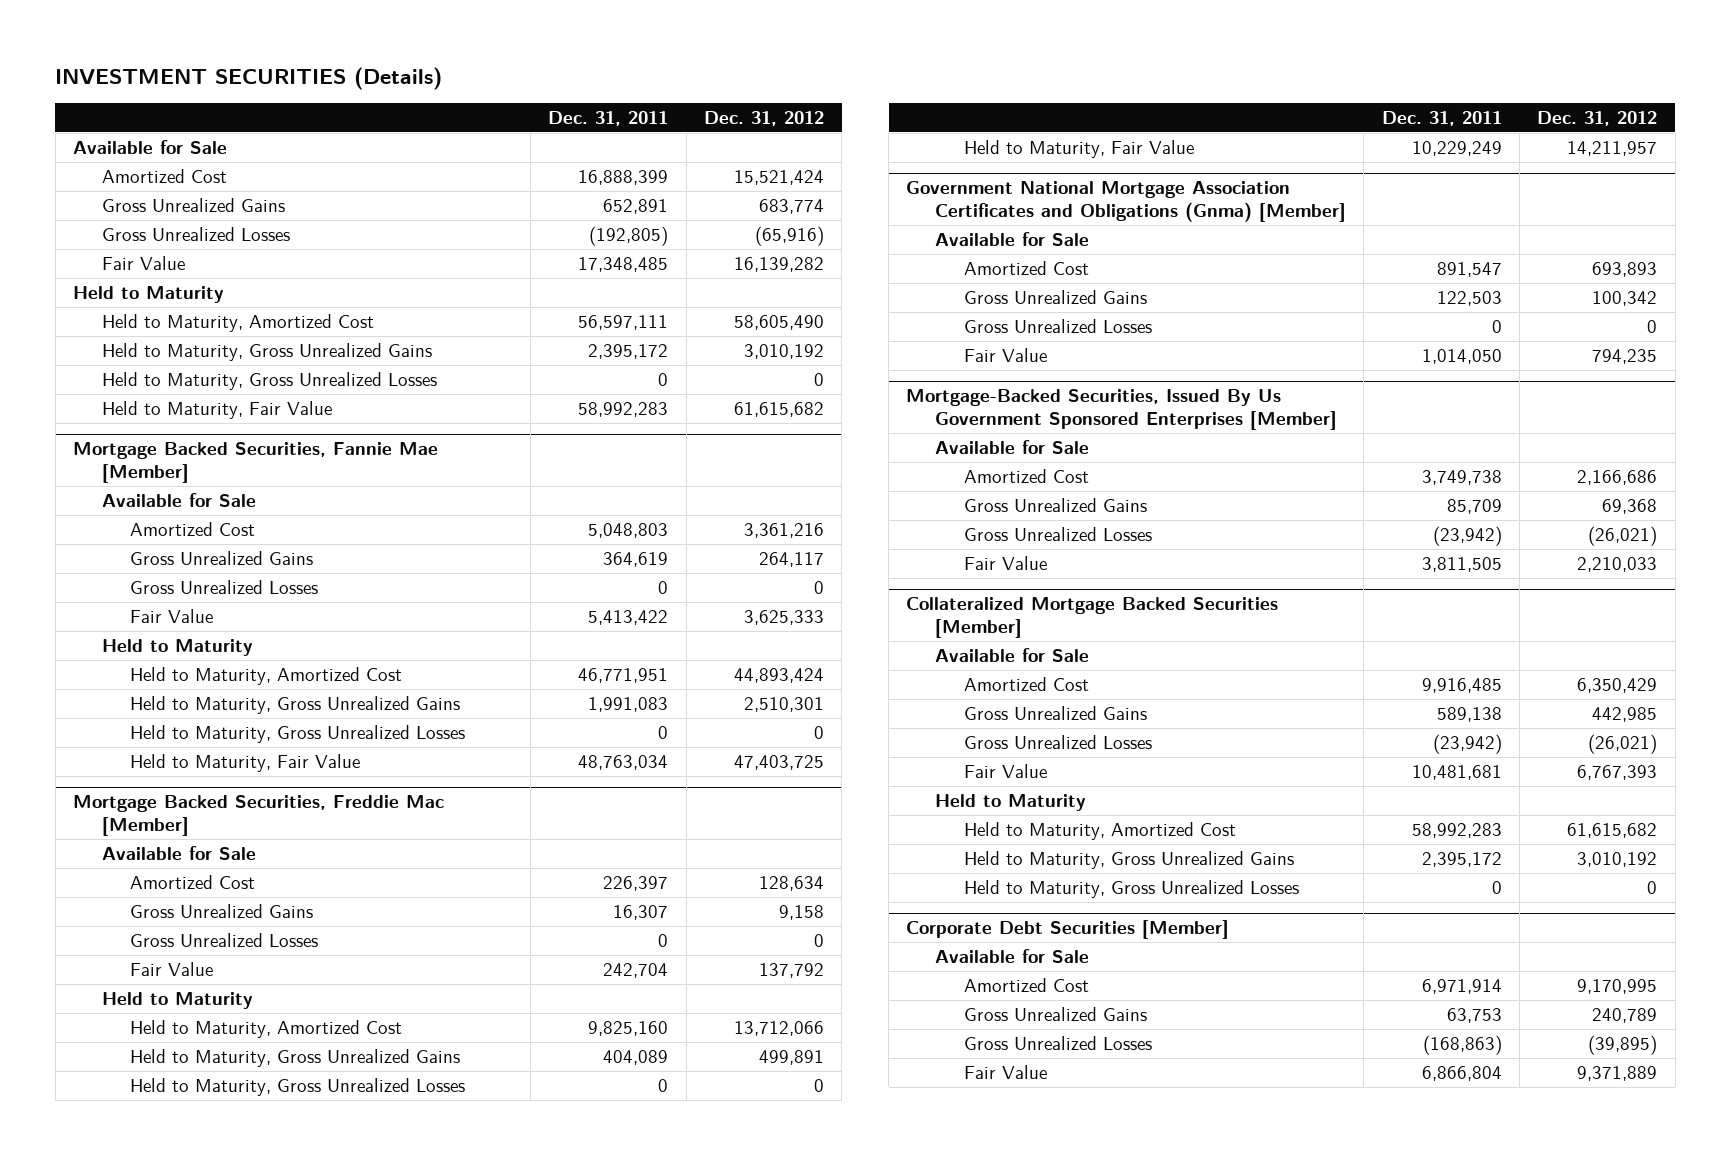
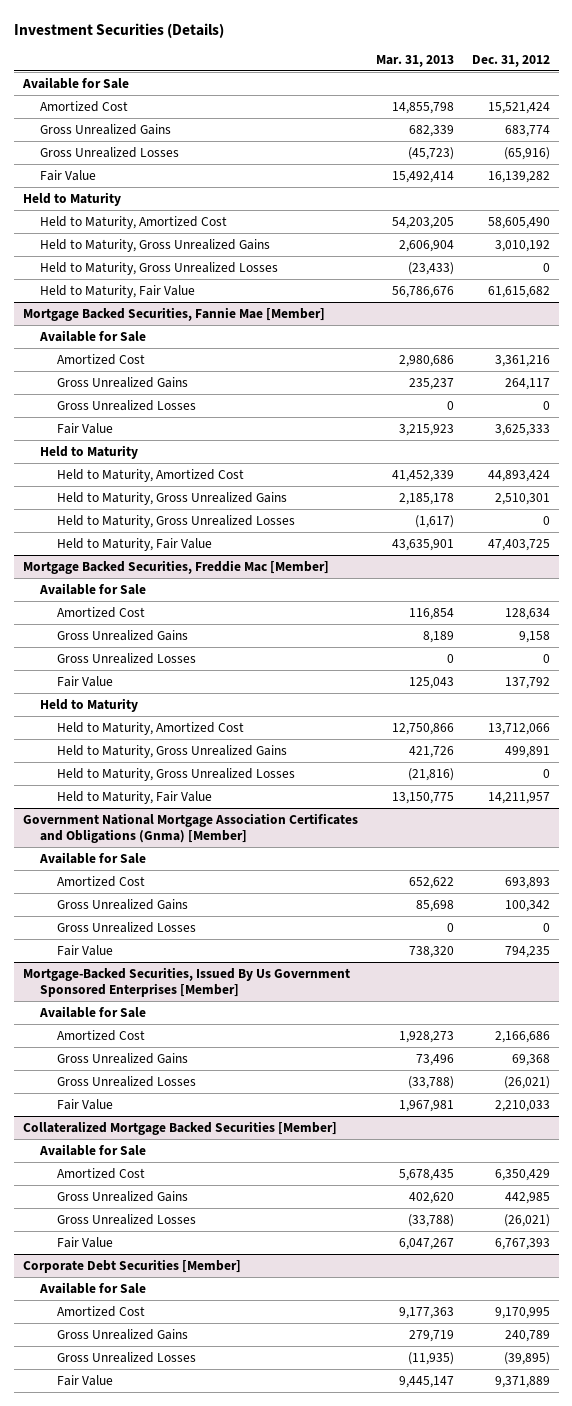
[55,67,443,91] INVESTMENT SECURITIES (Details) -> [13,22,224,38] Investment Securities (Details)
[548,110,669,126] Dec. 31, 2011 -> none
none -> [375,55,454,68] Mar. 31, 2013
[935,793,1087,811] Held to Maturity -> none
[963,821,1236,840] Held to Maturity, Amortized Cost -> none
[963,850,1294,869] Held to Maturity, Gross Unrealized Gains -> none
[963,879,1299,898] Held to Maturity, Gross Unrealized Losses -> none

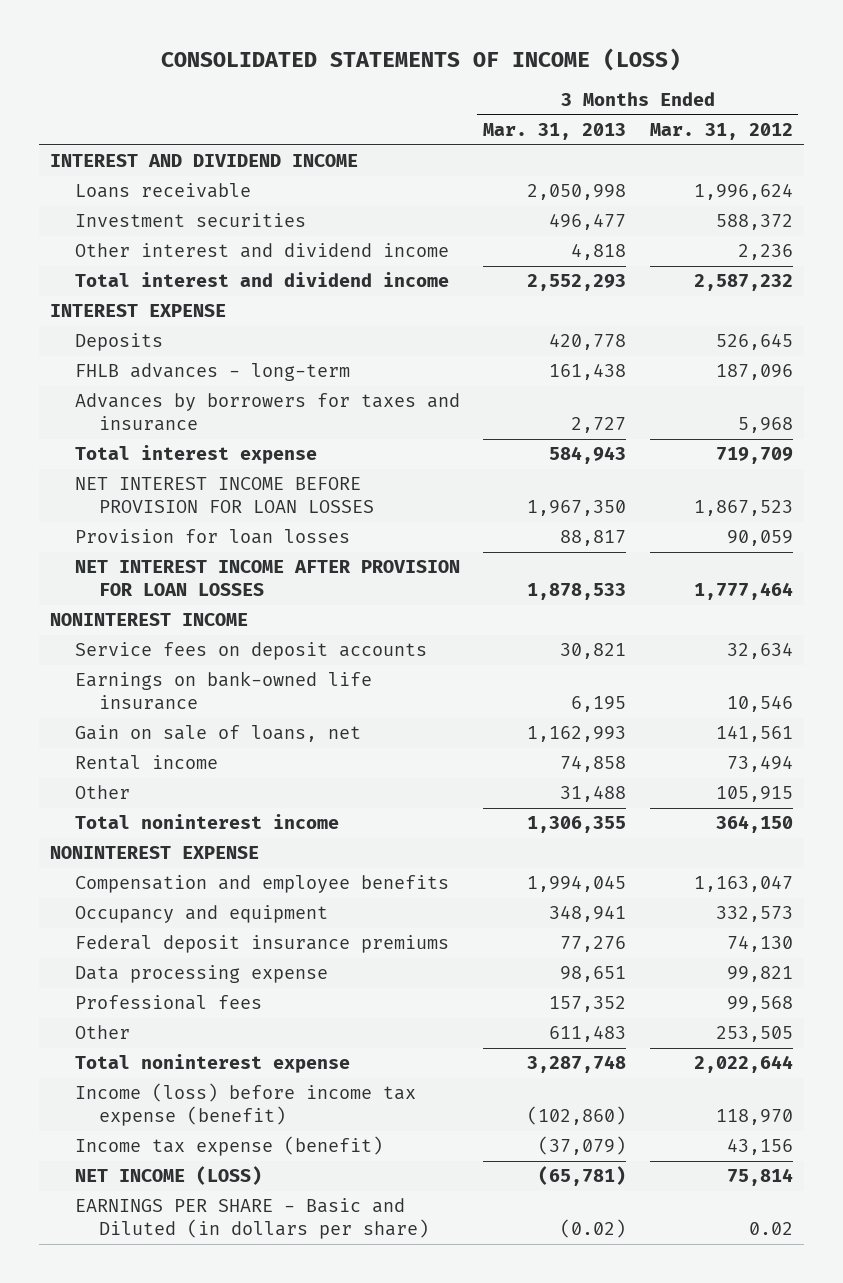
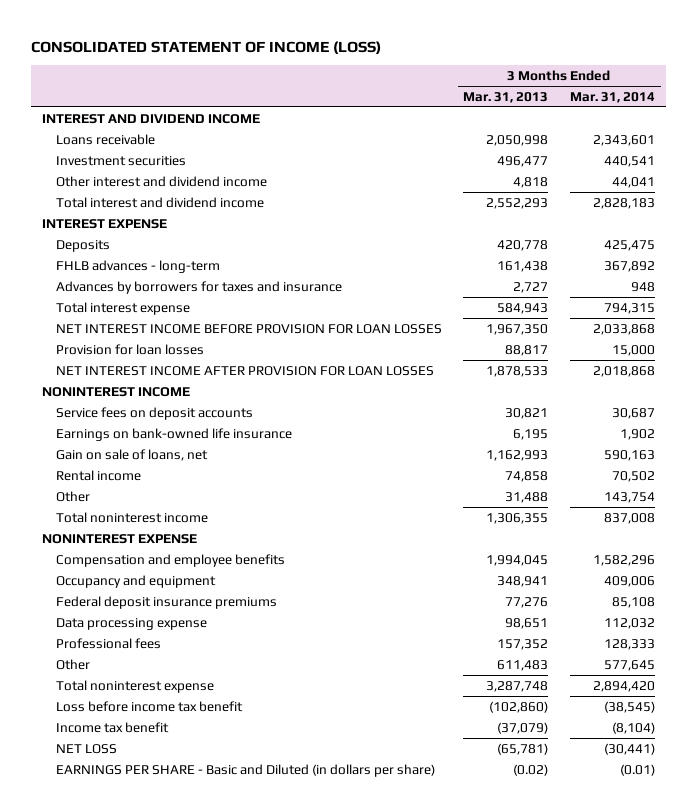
[161,47,682,71] CONSOLIDATED STATEMENTS OF INCOME (LOSS) -> [30,40,381,54] CONSOLIDATED STATEMENT OF INCOME (LOSS)
[649,123,793,141] Mar. 31, 2012 -> none
none -> [570,91,656,103] Mar. 31, 2014
[74,1083,416,1127] Income (loss) before income tax expense (benefit) -> [55,700,243,712] Loss before income tax benefit
[74,1136,383,1157] Income tax expense (benefit) -> [55,721,169,733] Income tax benefit
[74,1166,262,1186] NET INCOME (LOSS) -> [55,743,117,754] NET LOSS

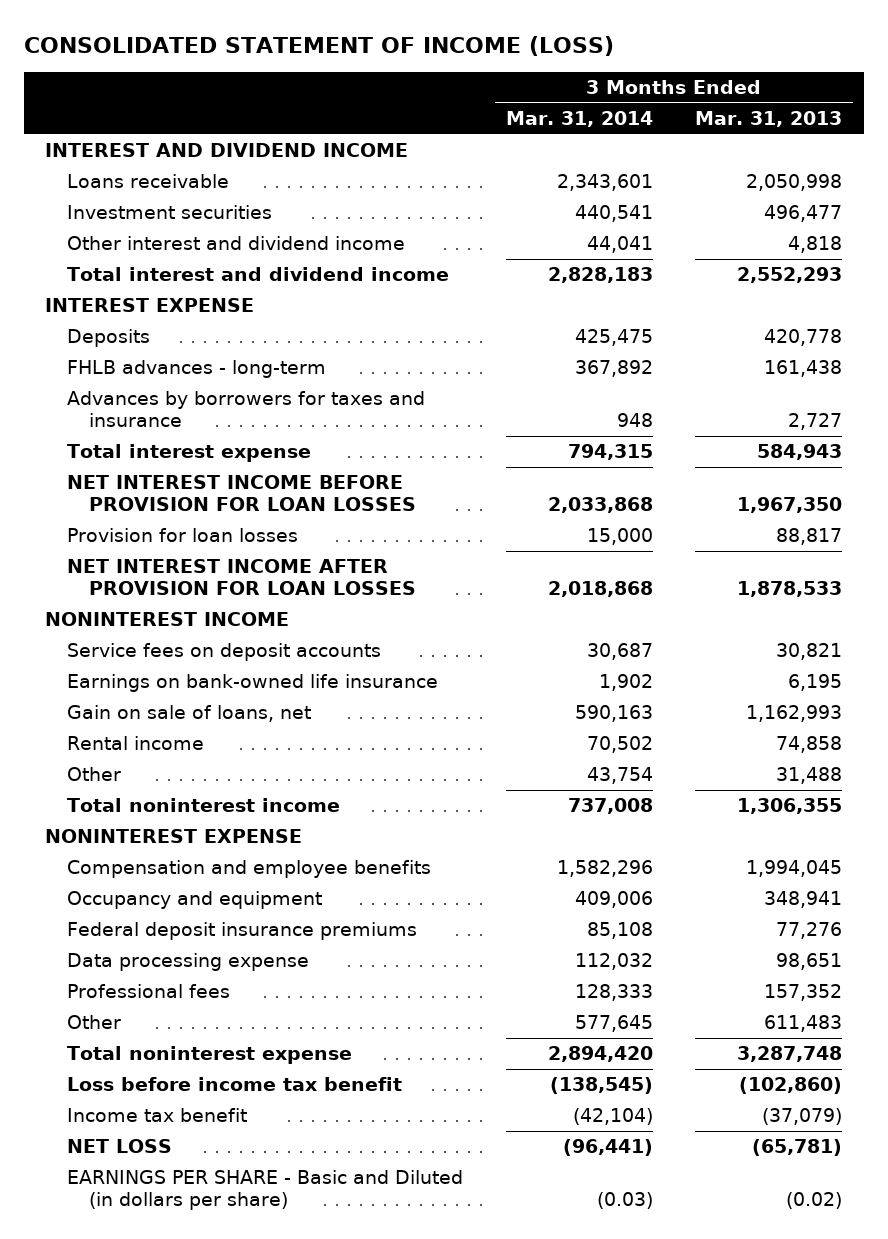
[604,491,656,503] 143,754 -> [586,767,653,785] 43,754
[604,512,656,524] 837,008 -> [567,798,653,815] 737,008
[604,700,656,713] (38,545) -> [549,1077,653,1095] (138,545)
[612,721,656,734] (8,104) -> [572,1108,653,1126] (42,104)
[604,742,656,755] (30,441) -> [562,1139,653,1157] (96,441)
[620,763,656,776] (0.01) -> [596,1192,653,1210] (0.03)

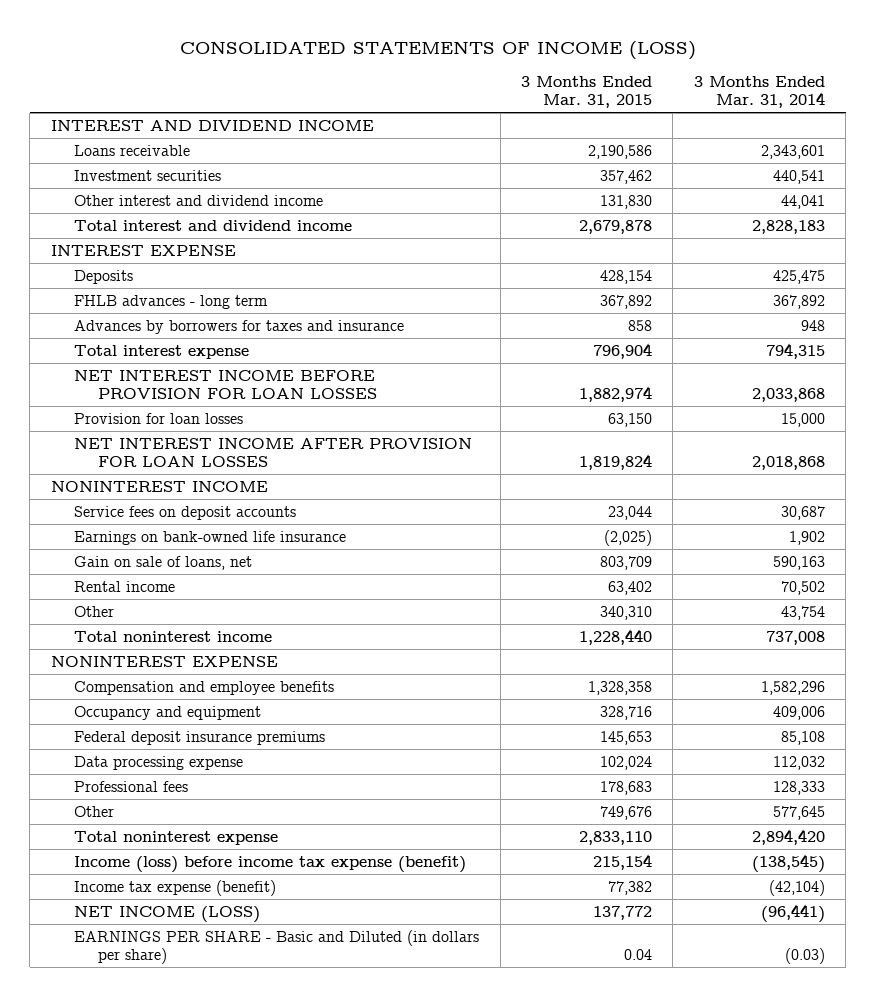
[23,36,614,57] CONSOLIDATED STATEMENT OF INCOME (LOSS) -> [179,40,696,60] CONSOLIDATED STATEMENTS OF INCOME (LOSS)
[695,110,843,127] Mar. 31, 2013 -> none
none -> [521,75,653,109] 3 Months Ended Mar. 31, 2015
[66,360,326,379] FHLB advances - long-term -> [74,294,269,309] FHLB advances - long term
[66,1077,402,1092] Loss before income tax benefit -> [74,855,467,873] Income (loss) before income tax expense (benefit)
[66,1108,247,1123] Income tax benefit -> [74,879,277,896] Income tax expense (benefit)
[66,1139,172,1154] NET LOSS -> [74,905,261,923] NET INCOME (LOSS)

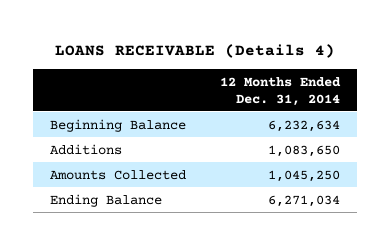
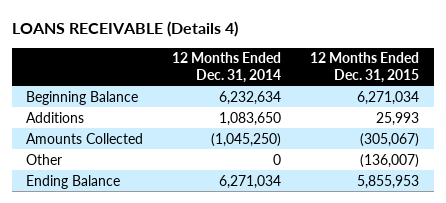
none -> [310,52,420,83] 12 Months Ended Dec. 31, 2015
[268,169,341,182] 1,045,250 -> [211,132,282,147] (1,045,250)
none -> [26,153,63,165] Other

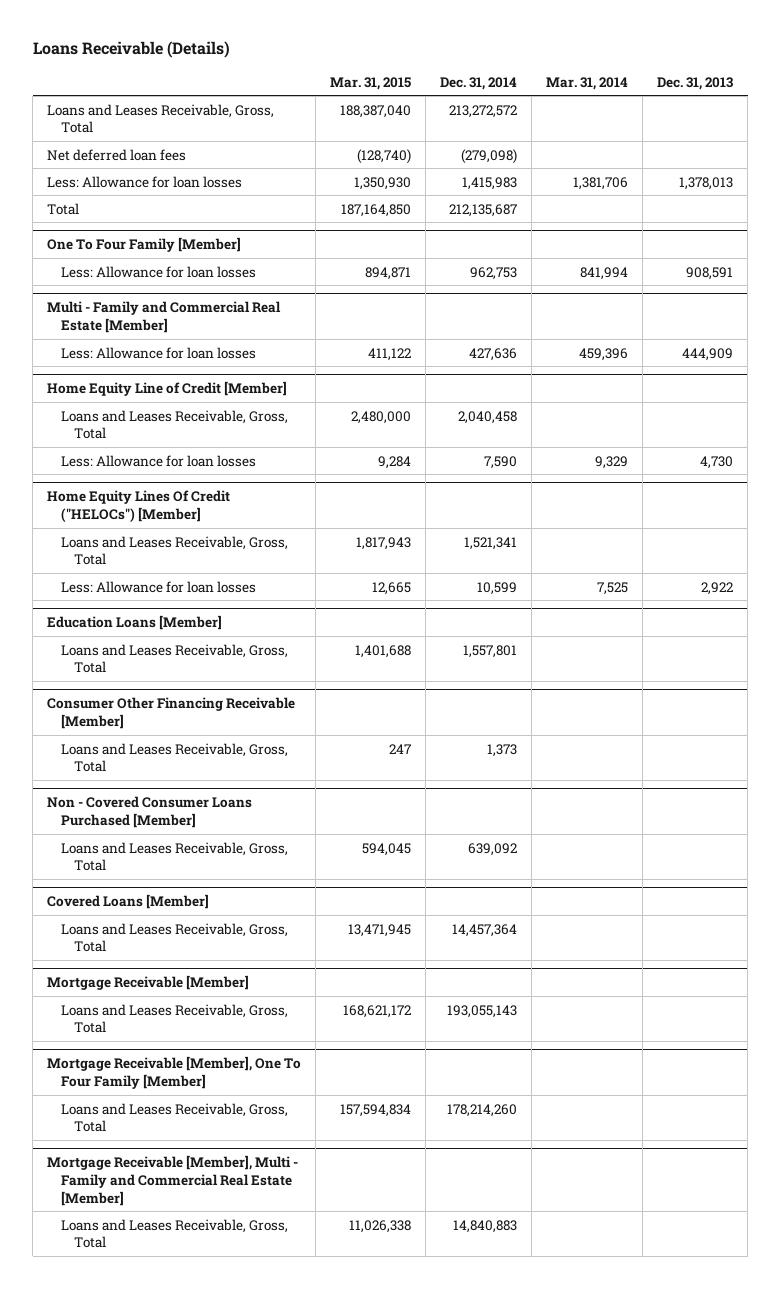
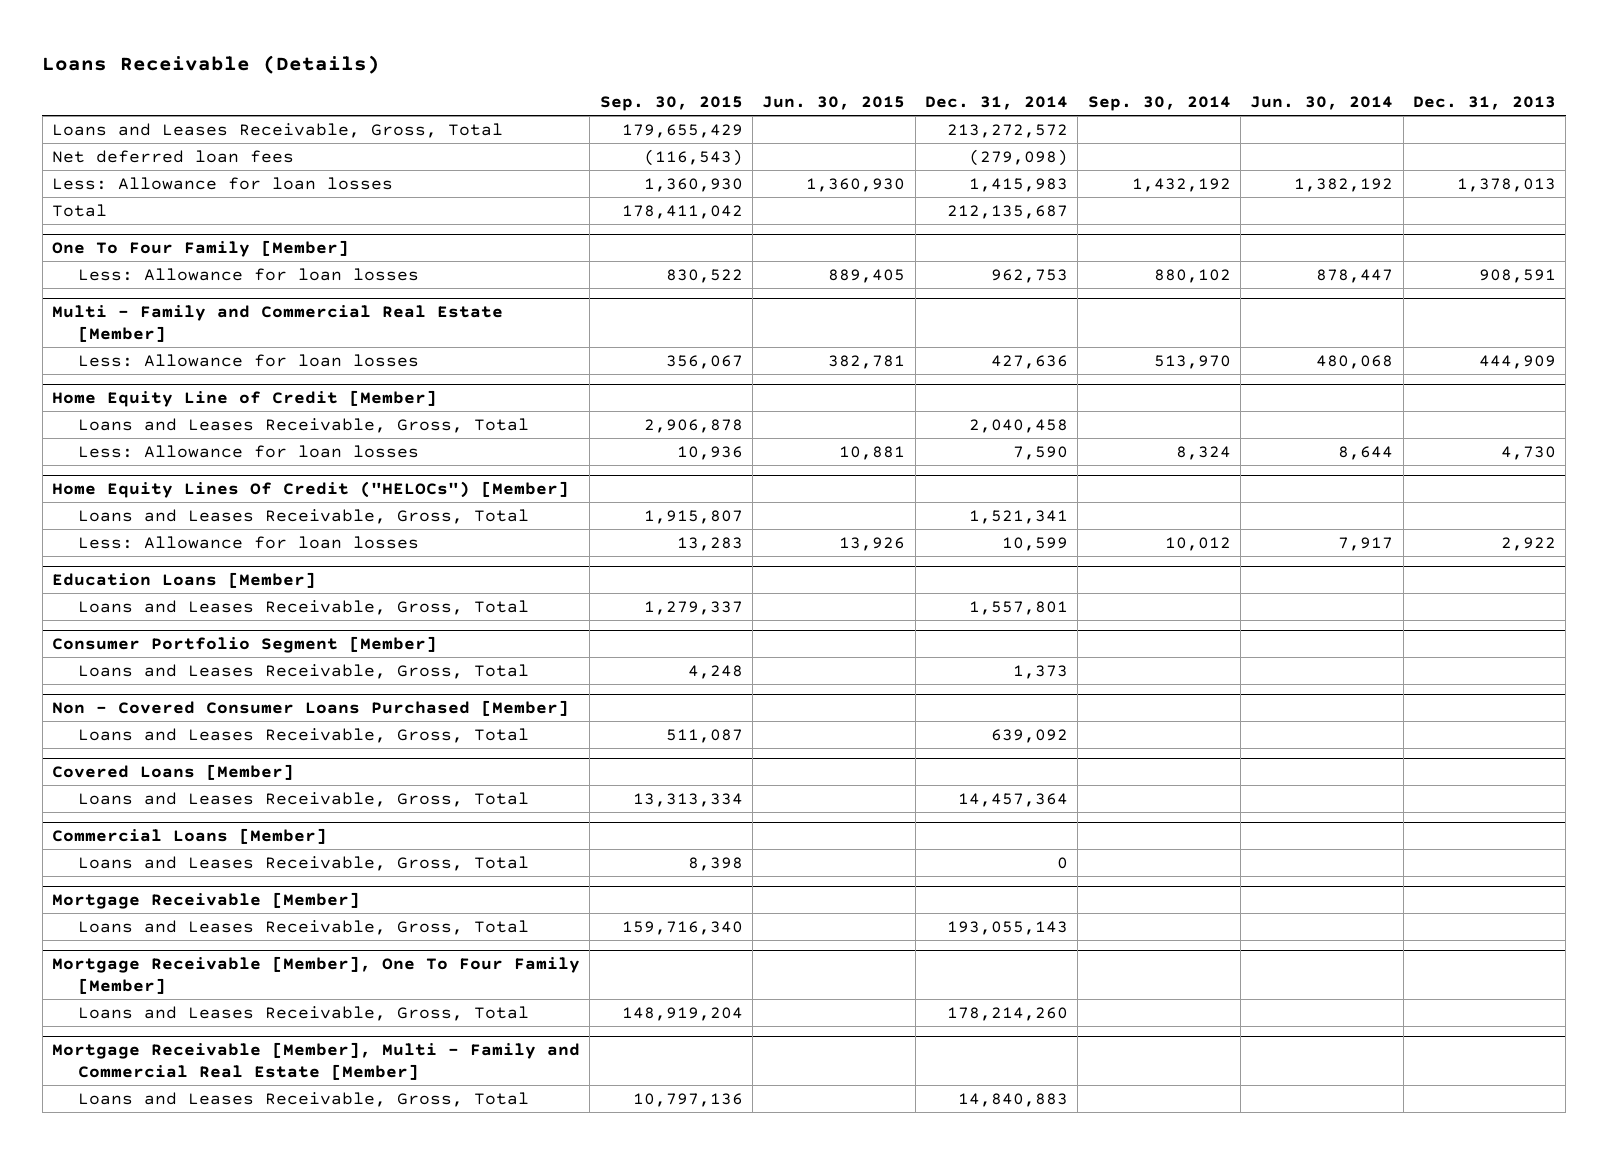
[330,76,412,90] Mar. 31, 2015 -> none
[546,76,629,90] Mar. 31, 2014 -> none
none -> [599,96,743,112] Sep. 30, 2015
none -> [762,96,906,111] Jun. 30, 2015
none -> [1087,96,1231,112] Sep. 30, 2014
none -> [1250,96,1394,111] Jun. 30, 2014
[47,697,296,730] Consumer Other Financing Receivable [Member] -> none
none -> [52,636,438,654] Consumer Portfolio Segment [Member]
none -> [52,828,328,845] Commercial Loans [Member]
none -> [77,855,529,871] Loans and Leases Receivable, Gross, Total

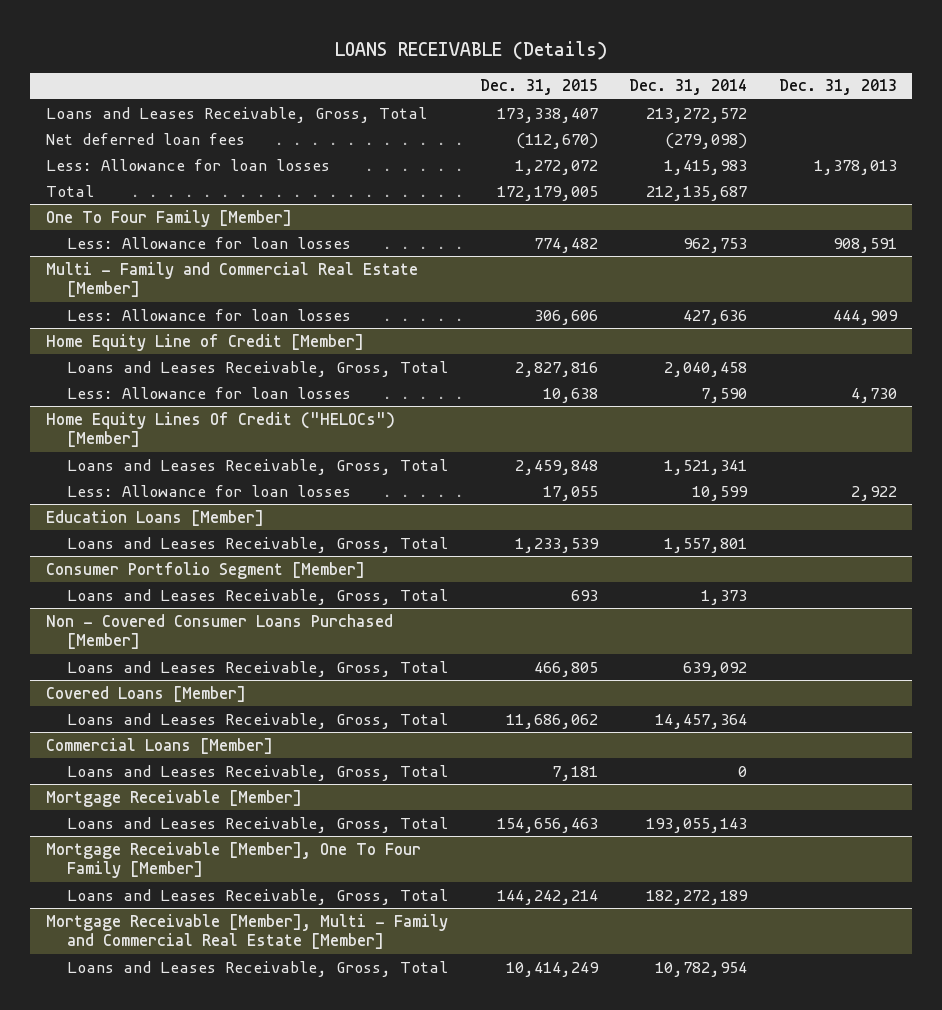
[42,55,381,75] Loans Receivable (Details) -> [335,40,608,60] LOANS RECEIVABLE (Details)
[599,96,743,112] Sep. 30, 2015 -> none
[762,96,906,111] Jun. 30, 2015 -> none
[1087,96,1231,112] Sep. 30, 2014 -> none
[1250,96,1394,111] Jun. 30, 2014 -> none
none -> [479,79,598,96] Dec. 31, 2015
[946,1006,1068,1021] 178,214,260 -> [646,889,749,905] 182,272,189
[957,1092,1068,1107] 14,840,883 -> [655,961,748,977] 10,782,954

